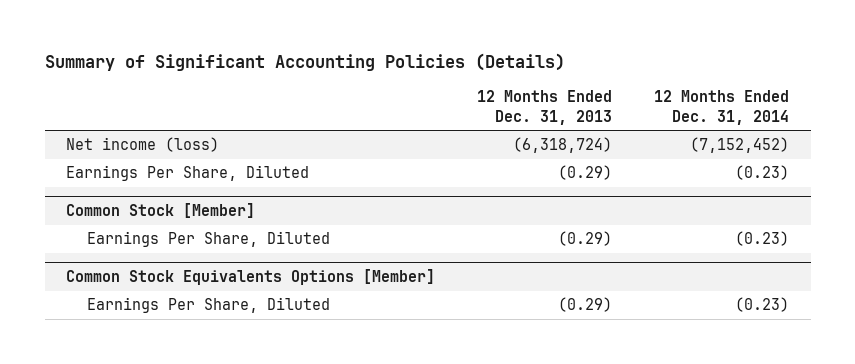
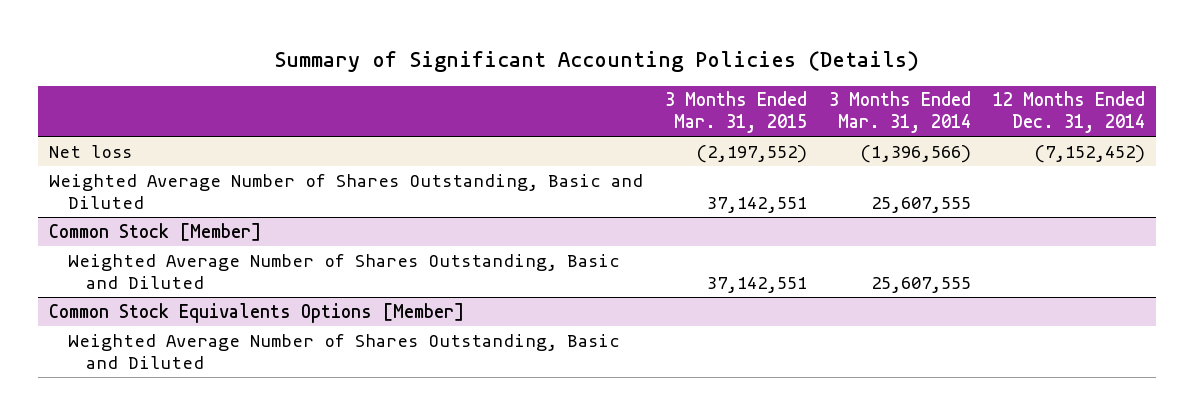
[477,90,613,125] 12 Months Ended Dec. 31, 2013 -> none
none -> [664,91,807,134] 3 Months Ended Mar. 31, 2015
none -> [828,91,971,134] 3 Months Ended Mar. 31, 2014
[65,165,309,182] Earnings Per Share, Diluted -> none
[65,137,219,153] Net income (loss) -> [48,144,132,158] Net loss
none -> [48,173,643,209] Weighted Average Number of Shares Outstanding, Basic and Diluted
[87,231,331,248] Earnings Per Share, Diluted -> none
none -> [67,253,620,289] Weighted Average Number of Shares Outstanding, Basic and Diluted
[87,297,331,314] Earnings Per Share, Diluted -> none
none -> [67,333,620,369] Weighted Average Number of Shares Outstanding, Basic and Diluted

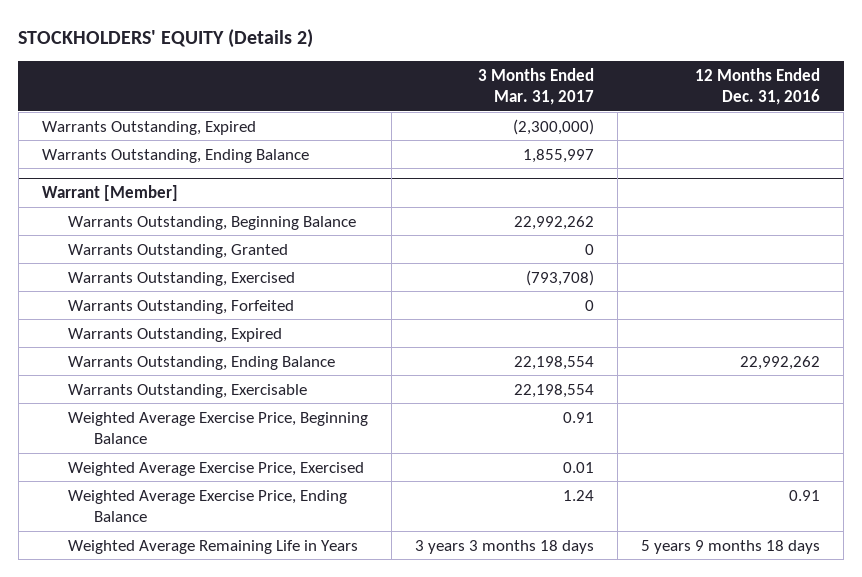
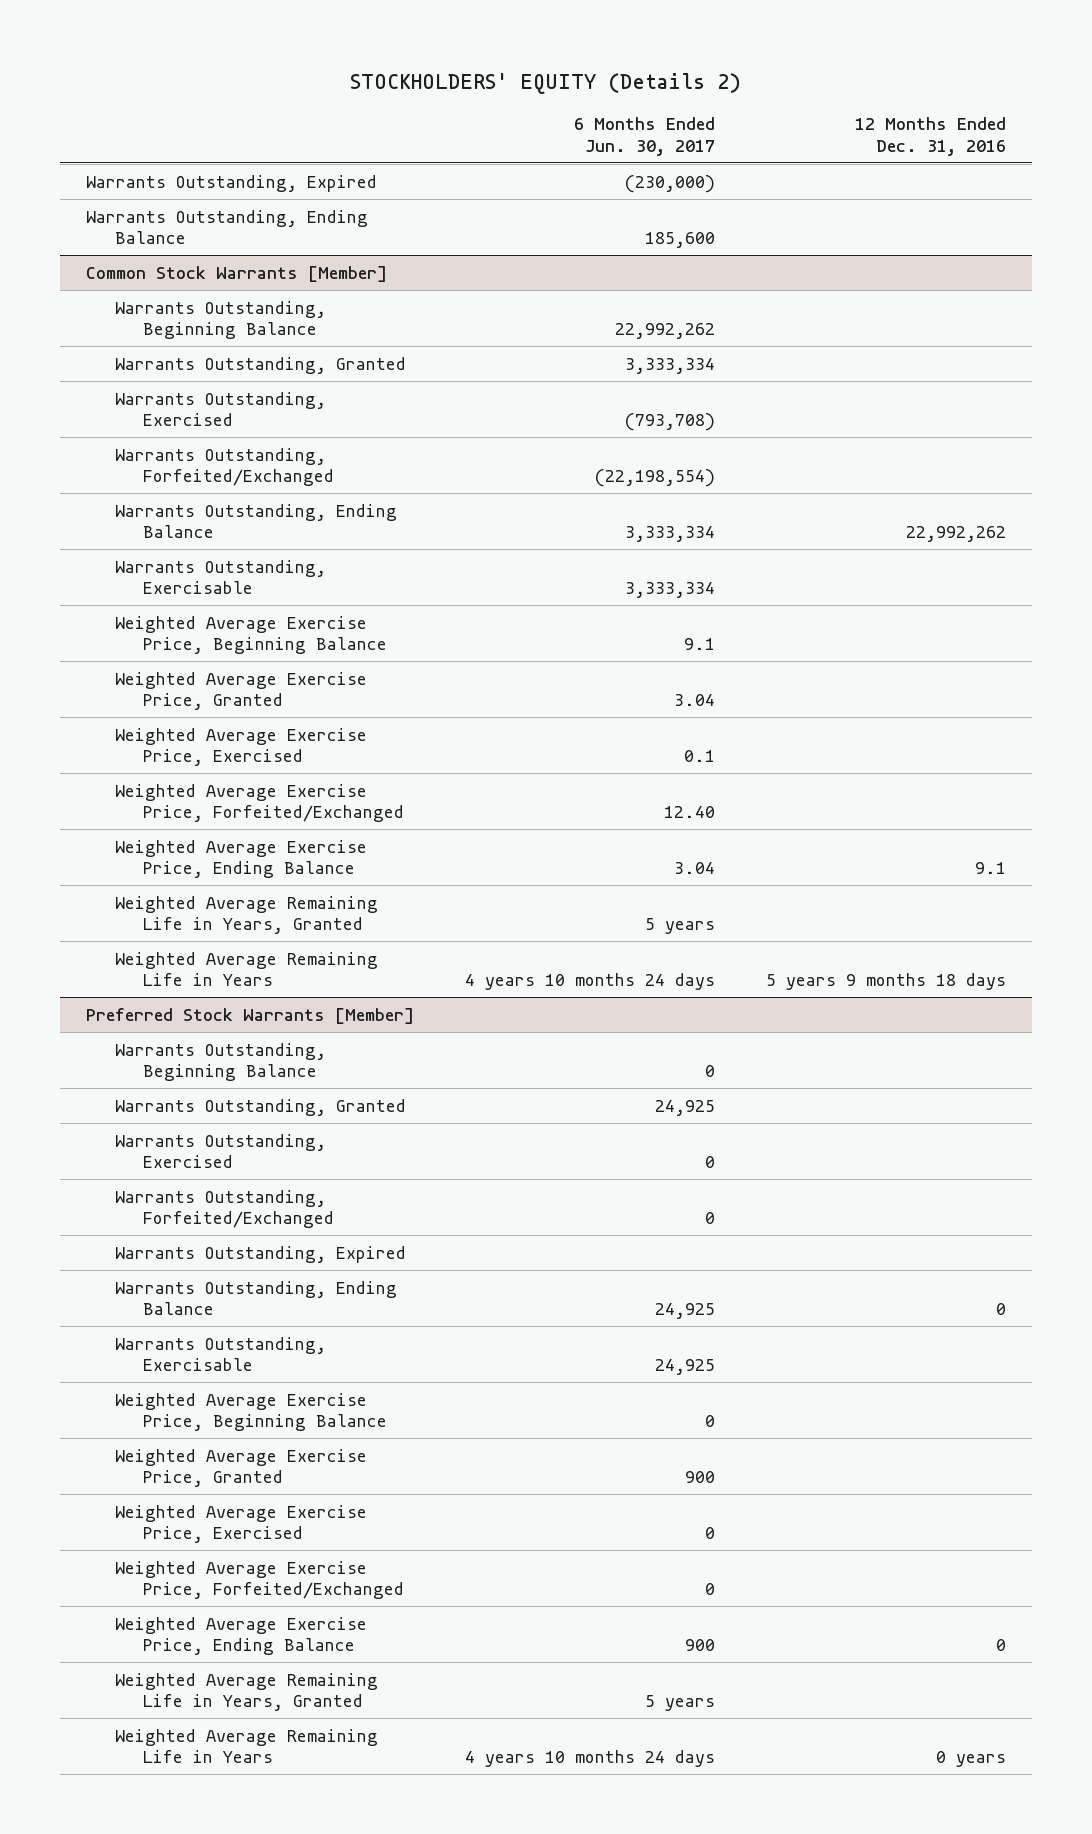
[477,67,594,105] 3 Months Ended Mar. 31, 2017 -> none
none -> [574,117,716,156] 6 Months Ended Jun. 30, 2017
[41,185,178,202] Warrant [Member] -> [85,265,387,282] Common Stock Warrants [Member]
[67,327,282,342] Warrants Outstanding, Expired -> none
[67,299,294,314] Warrants Outstanding, Forfeited -> [114,447,335,486] Warrants Outstanding, Forfeited/Exchanged
none -> [114,671,367,710] Weighted Average Exercise Price, Granted
none -> [114,783,405,822] Weighted Average Exercise Price, Forfeited/Exchanged
[789,489,821,501] 0.91 -> [975,861,1007,874] 9.1
none -> [114,895,378,934] Weighted Average Remaining Life in Years, Granted
none -> [85,1007,414,1024] Preferred Stock Warrants [Member]
none -> [114,1042,326,1081] Warrants Outstanding, Beginning Balance
none -> [114,1098,406,1116] Warrants Outstanding, Granted
none -> [114,1133,326,1168] Warrants Outstanding, Exercised
none -> [114,1189,335,1228] Warrants Outstanding, Forfeited/Exchanged
none -> [114,1245,406,1263] Warrants Outstanding, Expired
none -> [114,1280,397,1315] Warrants Outstanding, Ending Balance
none -> [114,1336,326,1371] Warrants Outstanding, Exercisable
none -> [114,1392,388,1431] Weighted Average Exercise Price, Beginning Balance
none -> [114,1448,367,1487] Weighted Average Exercise Price, Granted
none -> [114,1504,367,1543] Weighted Average Exercise Price, Exercised
none -> [114,1560,405,1599] Weighted Average Exercise Price, Forfeited/Exchanged
none -> [114,1616,367,1655] Weighted Average Exercise Price, Ending Balance
none -> [114,1672,378,1711] Weighted Average Remaining Life in Years, Granted
none -> [114,1728,378,1763] Weighted Average Remaining Life in Years

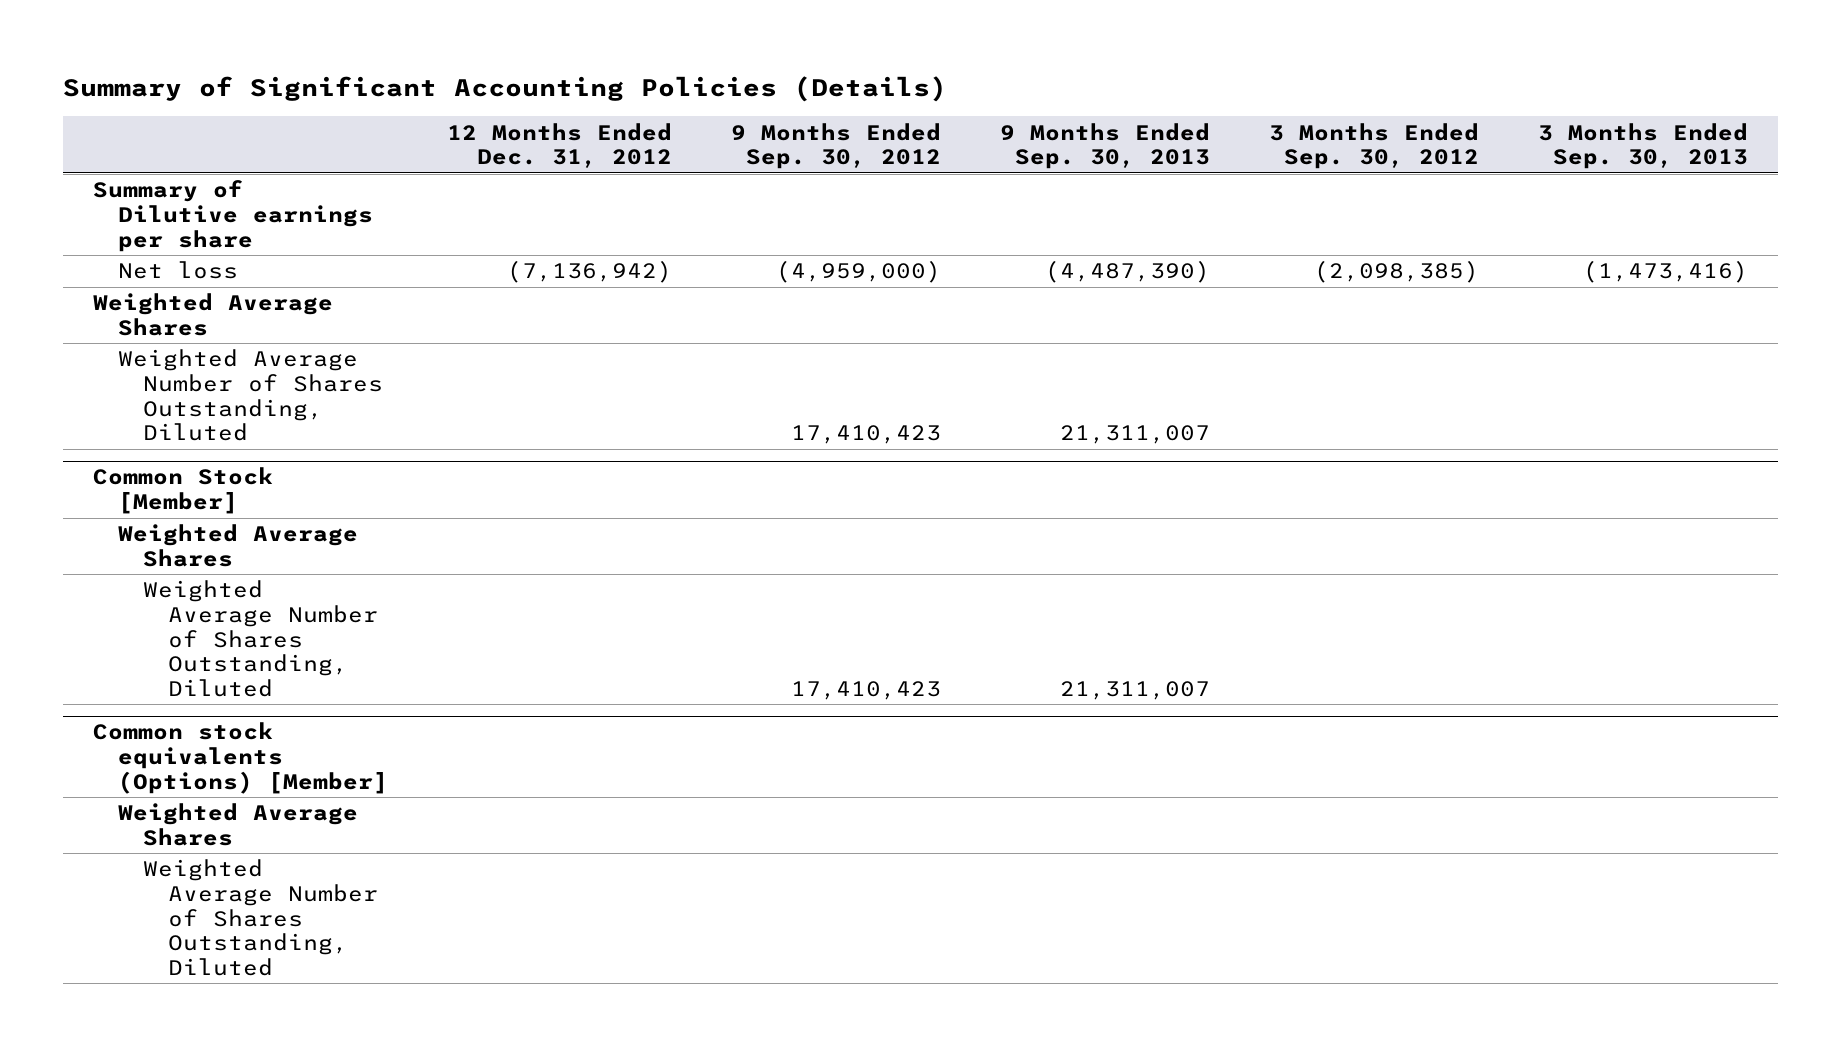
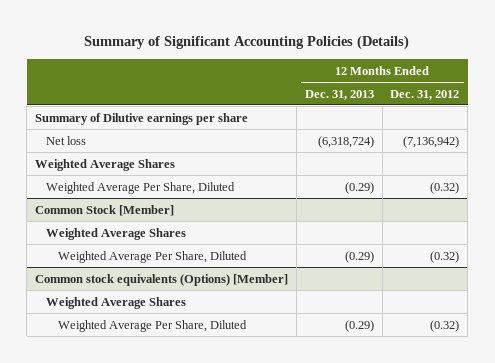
[730,122,941,170] 9 Months Ended Sep. 30, 2012 -> none
[999,122,1210,170] 9 Months Ended Sep. 30, 2013 -> none
[1269,122,1480,170] 3 Months Ended Sep. 30, 2012 -> none
[1538,122,1749,170] 3 Months Ended Sep. 30, 2013 -> none
none -> [304,89,374,100] Dec. 31, 2013
[117,349,383,442] Weighted Average Number of Shares Outstanding, Diluted -> none
none -> [46,181,236,194] Weighted Average Per Share, Diluted
[142,580,378,697] Weighted Average Number of Shares Outstanding, Diluted -> none
none -> [57,250,247,263] Weighted Average Per Share, Diluted
[142,859,378,976] Weighted Average Number of Shares Outstanding, Diluted -> none
none -> [57,319,247,332] Weighted Average Per Share, Diluted

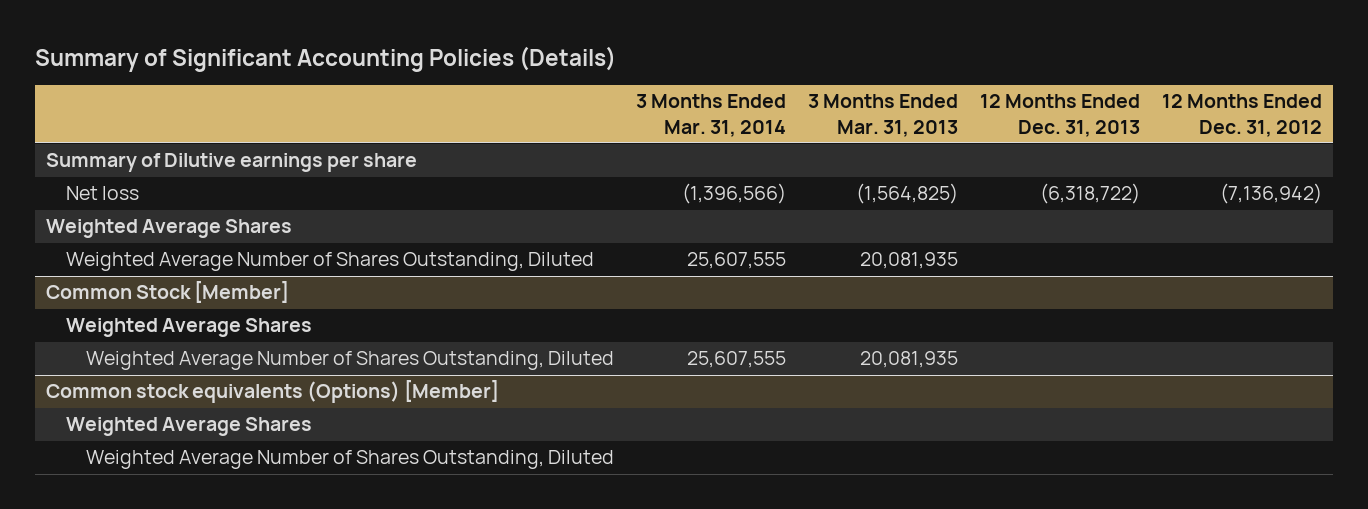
none -> [636,94,787,137] 3 Months Ended Mar. 31, 2014
none -> [808,94,959,137] 3 Months Ended Mar. 31, 2013
[317,135,374,148] (6,318,724) -> [1039,183,1140,205] (6,318,722)
[46,181,236,194] Weighted Average Per Share, Diluted -> none
none -> [66,252,595,272] Weighted Average Number of Shares Outstanding, Diluted
[57,250,247,263] Weighted Average Per Share, Diluted -> none
none -> [86,351,615,371] Weighted Average Number of Shares Outstanding, Diluted
[57,319,247,332] Weighted Average Per Share, Diluted -> none
none -> [86,450,615,470] Weighted Average Number of Shares Outstanding, Diluted

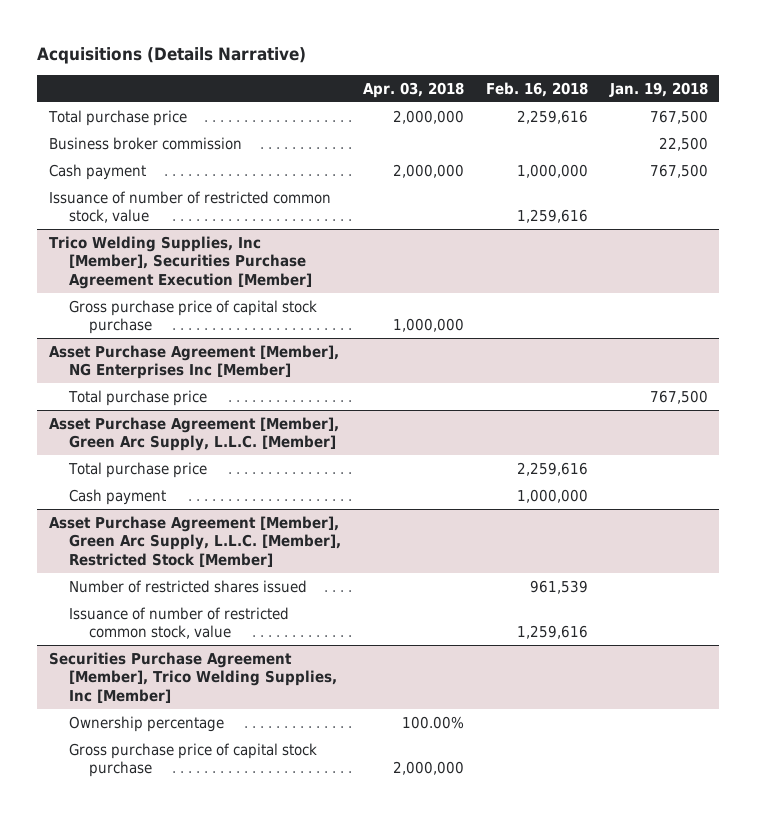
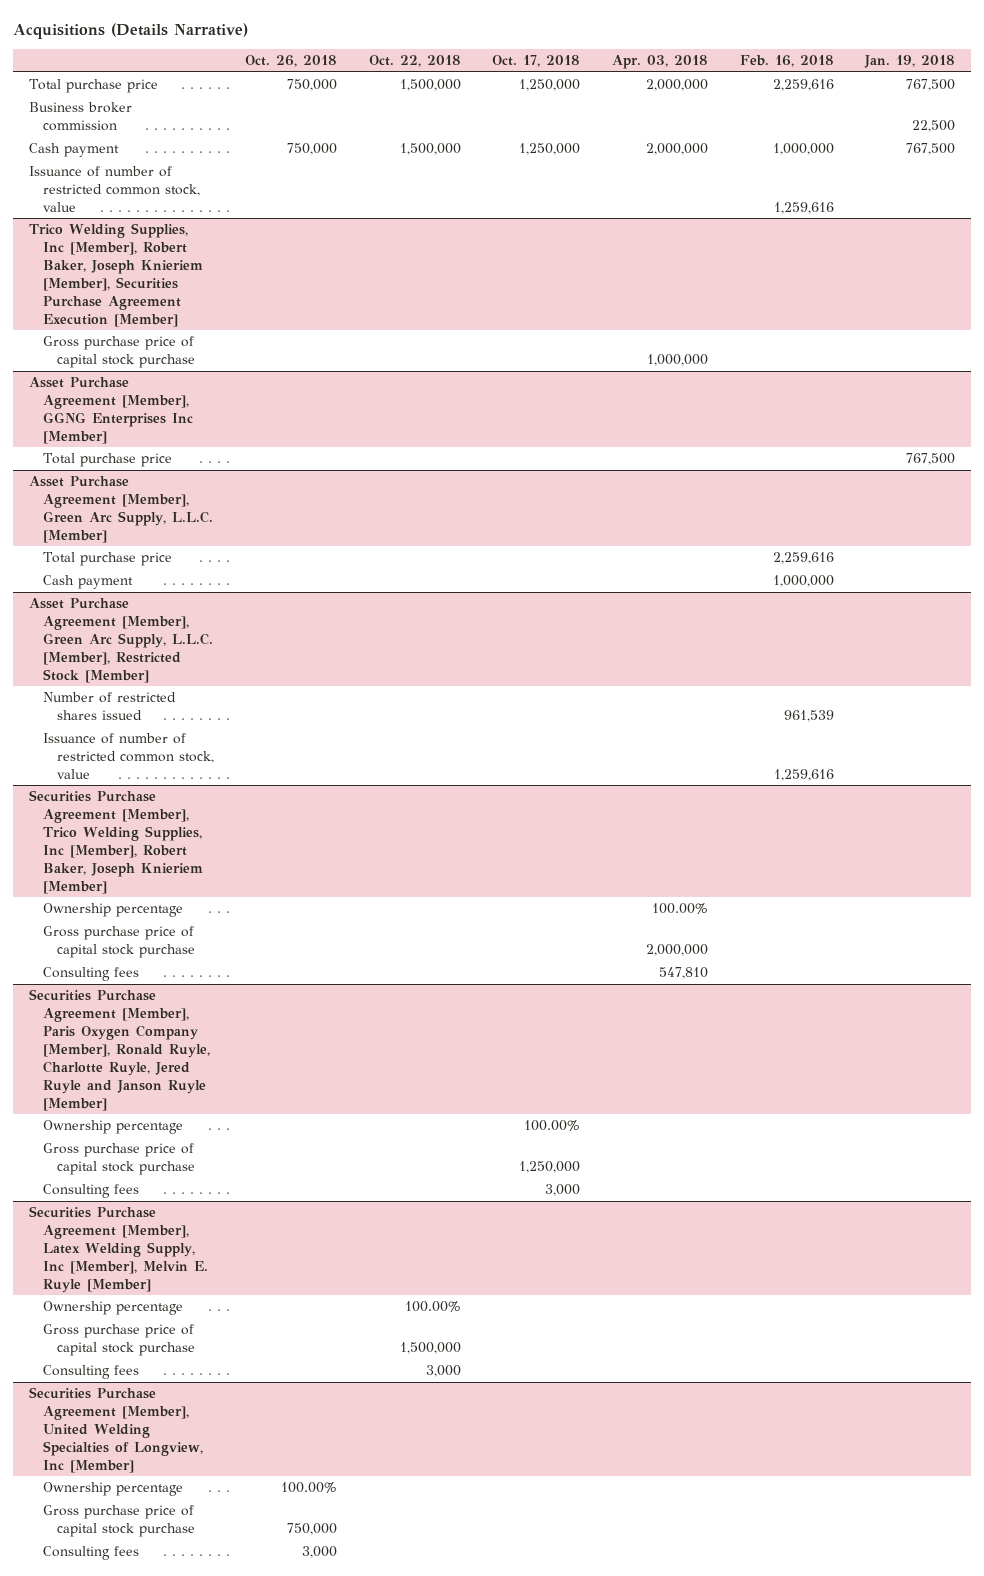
none -> [245,55,338,68] Oct. 26, 2018
none -> [368,55,461,68] Oct. 22, 2018
none -> [492,55,581,68] Oct. 17, 2018
[48,235,312,290] Trico Welding Supplies, Inc [Member], Securities Purchase Agreement Execution [Member] -> [29,223,203,327] Trico Welding Supplies, Inc [Member], Robert Baker, Joseph Knieriem [Member], Securities Purchase Agreement Execution [Member]
[48,344,339,380] Asset Purchase Agreement [Member], NG Enterprises Inc [Member] -> [29,377,193,445] Asset Purchase Agreement [Member], GGNG Enterprises Inc [Member]
[48,651,337,704] Securities Purchase Agreement [Member], Trico Welding Supplies, Inc [Member] -> [29,790,203,894] Securities Purchase Agreement [Member], Trico Welding Supplies, Inc [Member], Robert Baker, Joseph Knieriem [Member]
none -> [42,967,139,982] Consulting fees
none -> [29,989,210,1111] Securities Purchase Agreement [Member], Paris Oxygen Company [Member], Ronald Ruyle, Charlotte Ruyle, Jered Ruyle and Janson Ruyle [Member]
none -> [42,1120,183,1135] Ownership percentage
none -> [42,1143,195,1176] Gross purchase price of capital stock purchase
none -> [42,1184,139,1199] Consulting fees
none -> [29,1206,208,1293] Securities Purchase Agreement [Member], Latex Welding Supply, Inc [Member], Melvin E. Ruyle [Member]
none -> [42,1301,183,1316] Ownership percentage
none -> [42,1324,195,1357] Gross purchase price of capital stock purchase
none -> [42,1365,139,1380] Consulting fees
none -> [29,1387,203,1473] Securities Purchase Agreement [Member], United Welding Specialties of Longview, Inc [Member]
none -> [42,1482,183,1497] Ownership percentage
none -> [42,1505,195,1538] Gross purchase price of capital stock purchase
none -> [42,1546,139,1561] Consulting fees

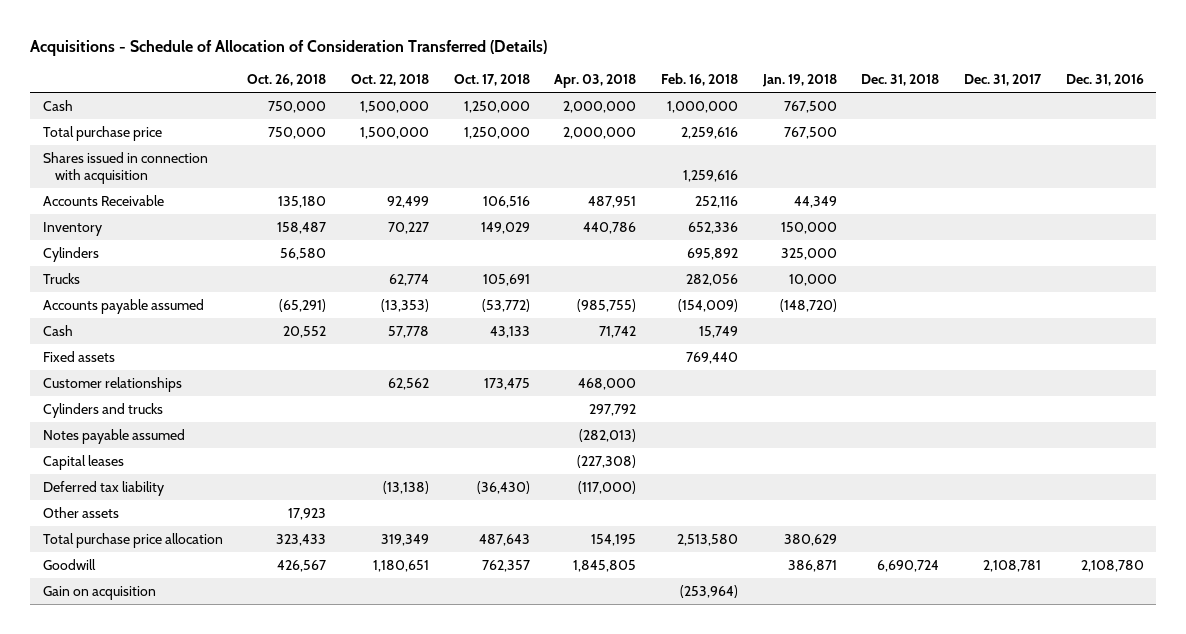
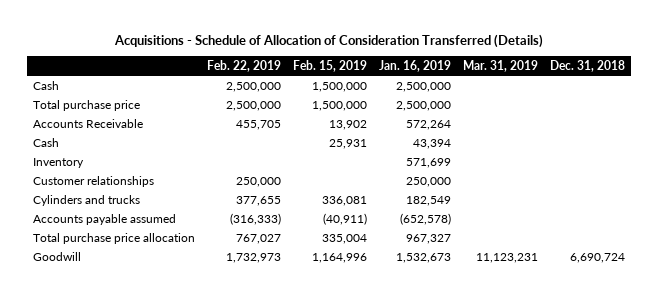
[247,74,327,87] Oct. 26, 2018 -> none
[350,74,429,87] Oct. 22, 2018 -> none
[453,74,530,87] Oct. 17, 2018 -> none
[554,74,637,89] Apr. 03, 2018 -> none
[660,73,738,87] Feb. 16, 2018 -> none
[761,74,837,88] Jan. 19, 2018 -> none
[963,74,1042,87] Dec. 31, 2017 -> none
[1065,74,1144,87] Dec. 31, 2016 -> none
none -> [206,59,281,72] Feb. 22, 2019
none -> [292,59,367,72] Feb. 15, 2019
none -> [379,59,452,72] Jan. 16, 2019
none -> [463,59,539,72] Mar. 31, 2019
[42,152,208,184] Shares issued in connection with acquisition -> none
[42,247,99,263] Cylinders -> none
[42,273,80,285] Trucks -> none
[42,351,115,363] Fixed assets -> none
[42,222,102,237] Inventory -> [32,157,84,168] Inventory
[42,429,185,445] Notes payable assumed -> none
[42,455,124,471] Capital leases -> none
[42,481,164,497] Deferred tax liability -> none
[42,507,119,519] Other assets -> none
[42,299,204,315] Accounts payable assumed -> [32,213,176,225] Accounts payable assumed
[42,586,156,601] Gain on acquisition -> none

